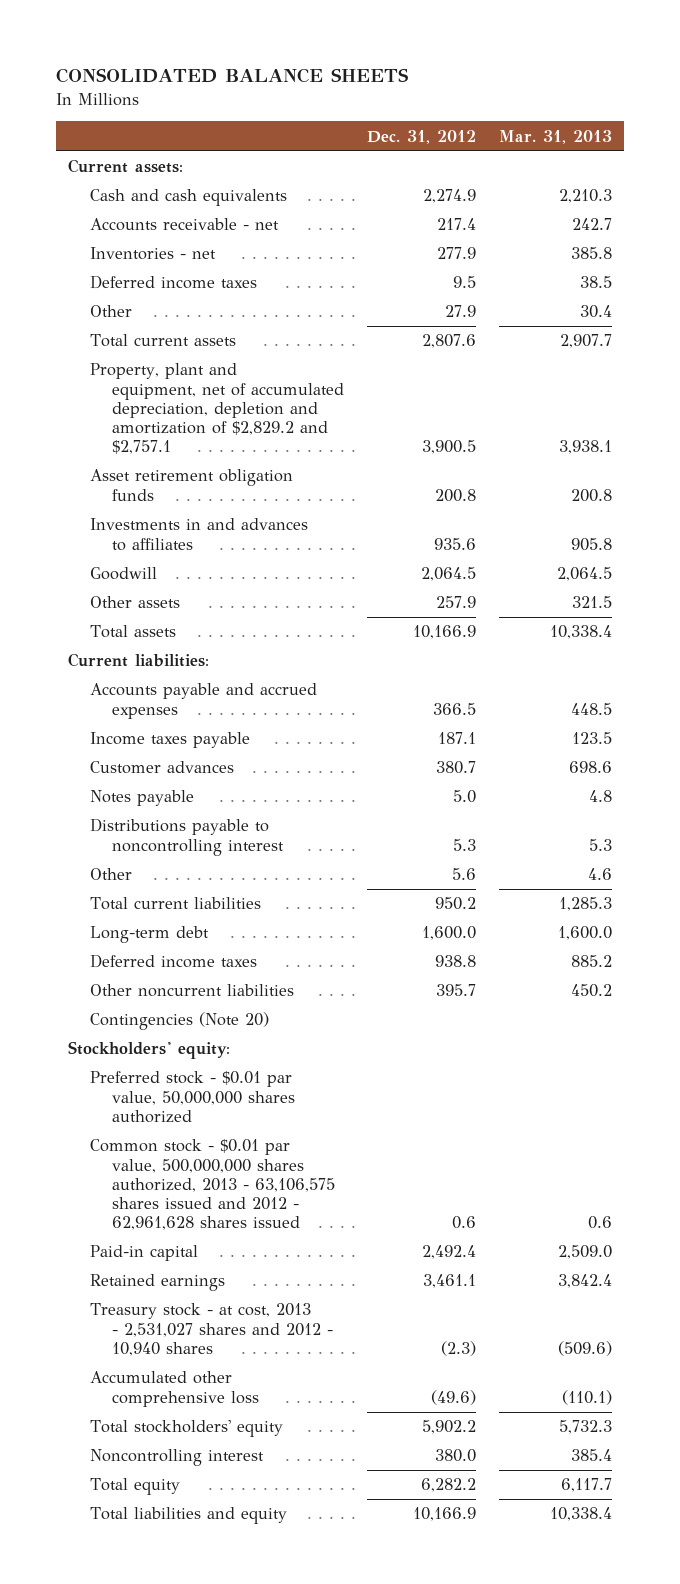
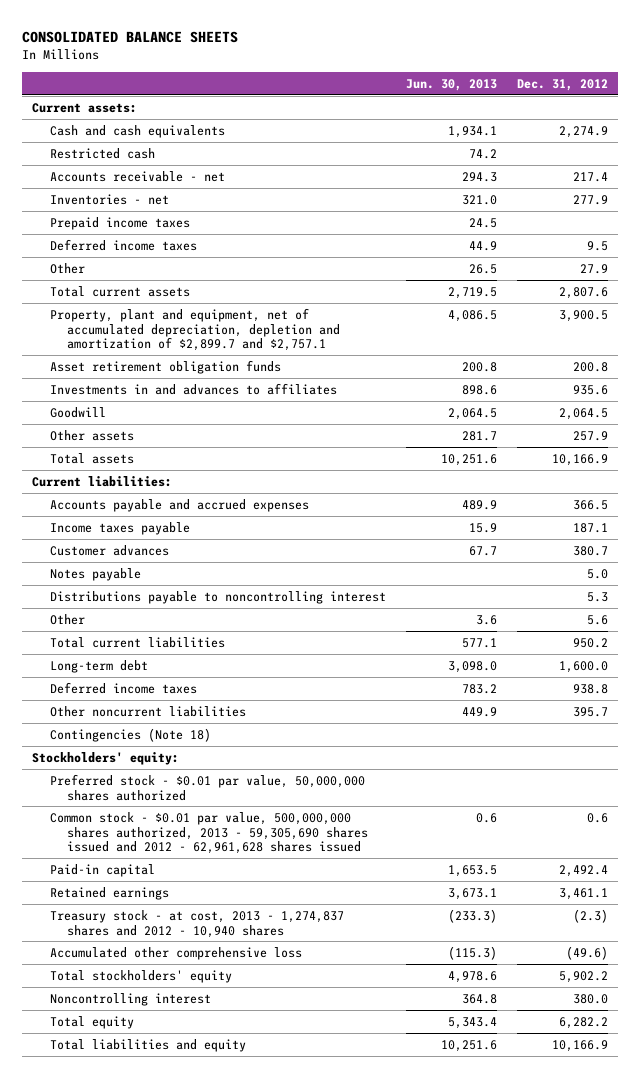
[499,129,613,144] Mar. 31, 2013 -> none
none -> [405,78,497,91] Jun. 30, 2013
none -> [49,147,155,159] Restricted cash
none -> [49,216,190,230] Prepaid income taxes
[89,363,345,455] Property, plant and equipment, net of accumulated depreciation, depletion and amortization of $2,829.2 and $2,757.1 -> [49,307,341,352] Property, plant and equipment, net of accumulated depreciation, depletion and amortization of $2,899.7 and $2,757.1
[89,1012,269,1031] Contingencies (Note 20) -> [49,727,211,742] Contingencies (Note 18)
[89,1139,336,1231] Common stock - $0.01 par value, 500,000,000 shares authorized, 2013 - 63,106,575 shares issued and 2012 - 62,961,628 shares issued -> [49,811,369,855] Common stock - $0.01 par value, 500,000,000 shares authorized, 2013 - 59,305,690 shares issued and 2012 - 62,961,628 shares issued
[89,1303,334,1356] Treasury stock - at cost, 2013 - 2,531,027 shares and 2012 - 10,940 shares -> [49,909,344,938] Treasury stock - at cost, 2013 - 1,274,837 shares and 2012 - 10,940 shares

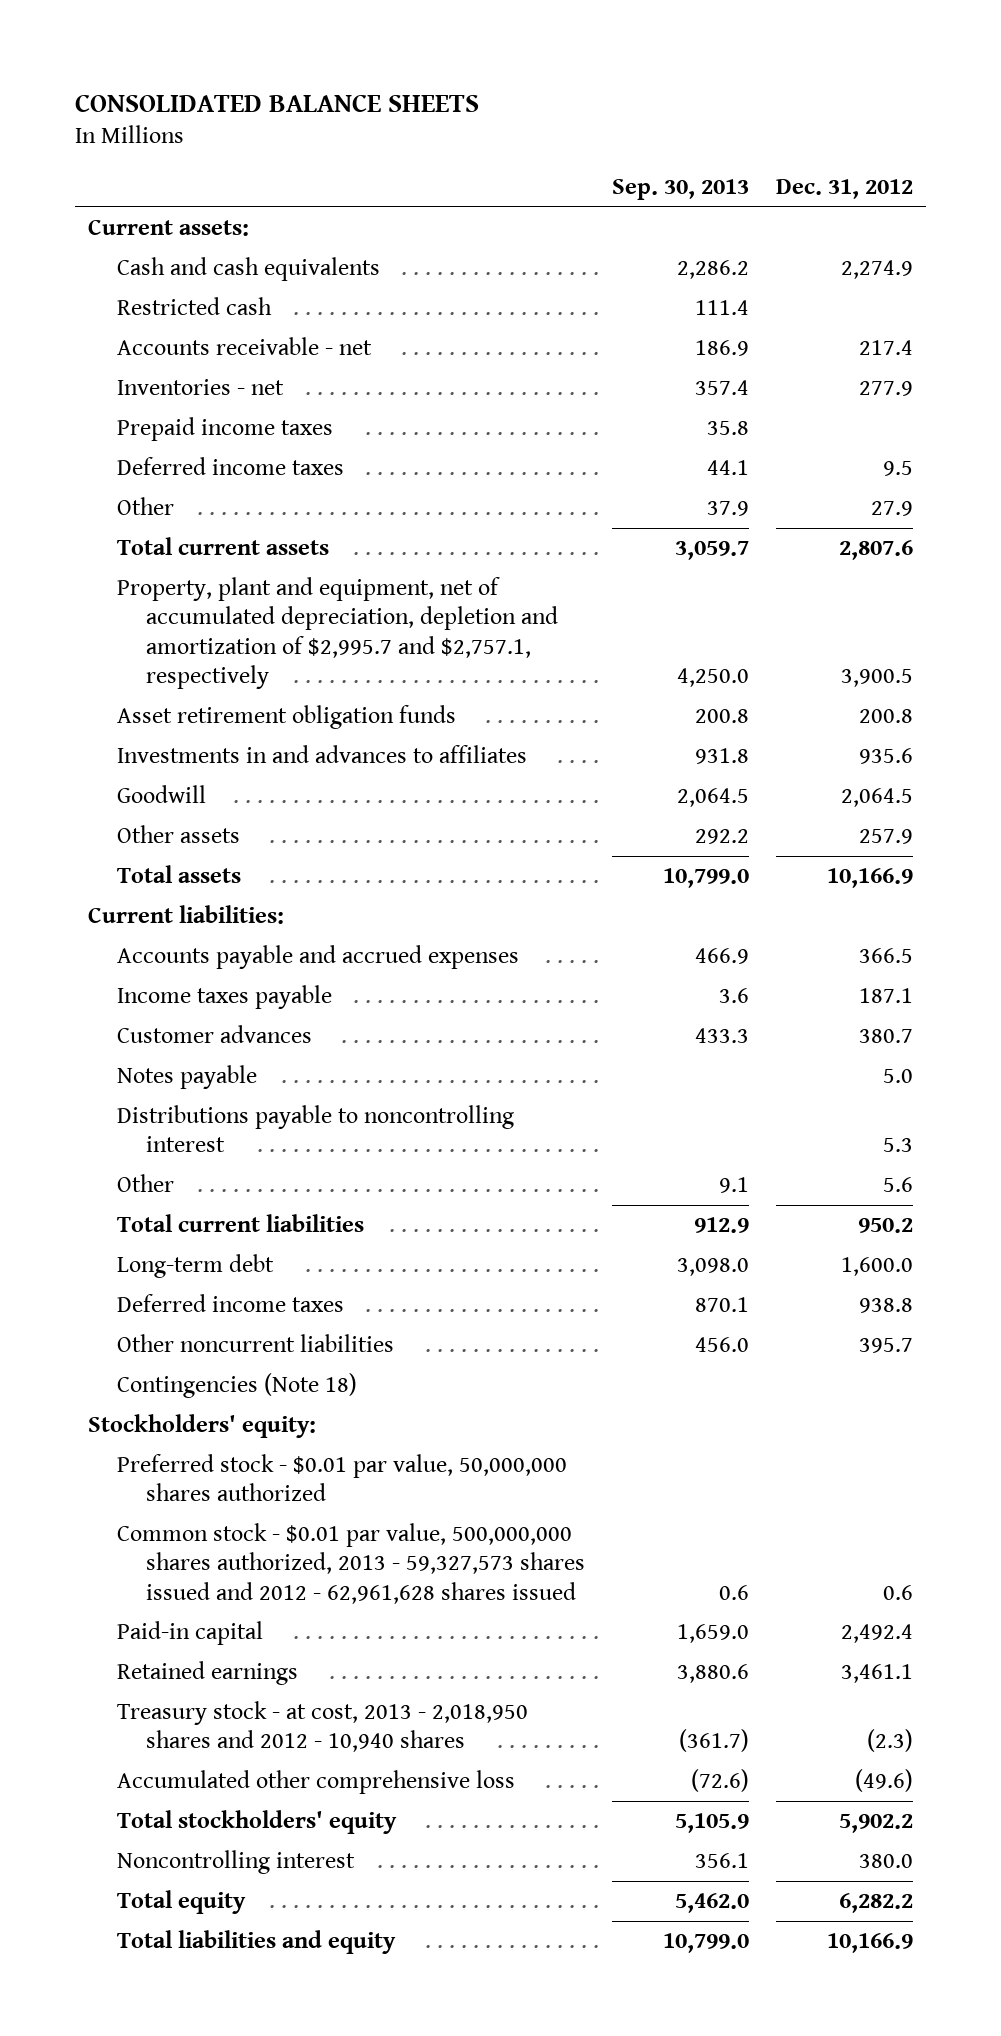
[405,78,497,91] Jun. 30, 2013 -> none
none -> [612,179,750,201] Sep. 30, 2013
[49,307,341,352] Property, plant and equipment, net of accumulated depreciation, depletion and amortization of $2,899.7 and $2,757.1 -> [117,577,559,689] Property, plant and equipment, net of accumulated depreciation, depletion and amortization of $2,995.7 and $2,757.1, respectively
[49,811,369,855] Common stock - $0.01 par value, 500,000,000 shares authorized, 2013 - 59,305,690 shares issued and 2012 - 62,961,628 shares issued -> [117,1523,586,1604] Common stock - $0.01 par value, 500,000,000 shares authorized, 2013 - 59,327,573 shares issued and 2012 - 62,961,628 shares issued
[49,909,344,938] Treasury stock - at cost, 2013 - 1,274,837 shares and 2012 - 10,940 shares -> [117,1701,529,1753] Treasury stock - at cost, 2013 - 2,018,950 shares and 2012 - 10,940 shares

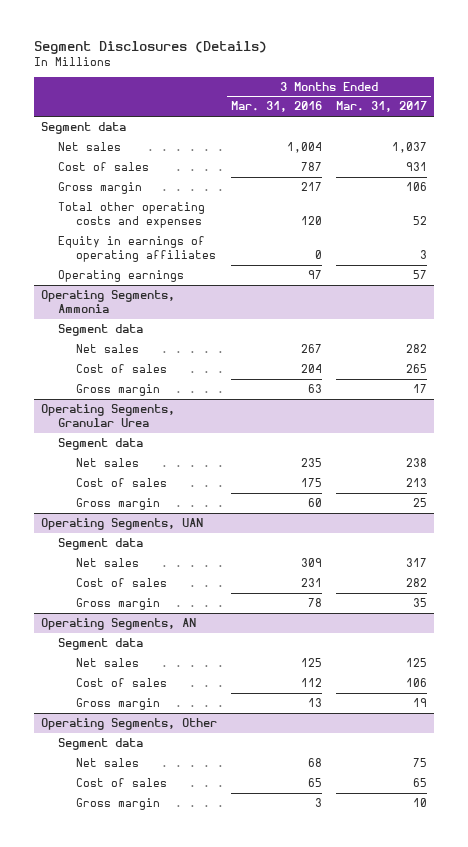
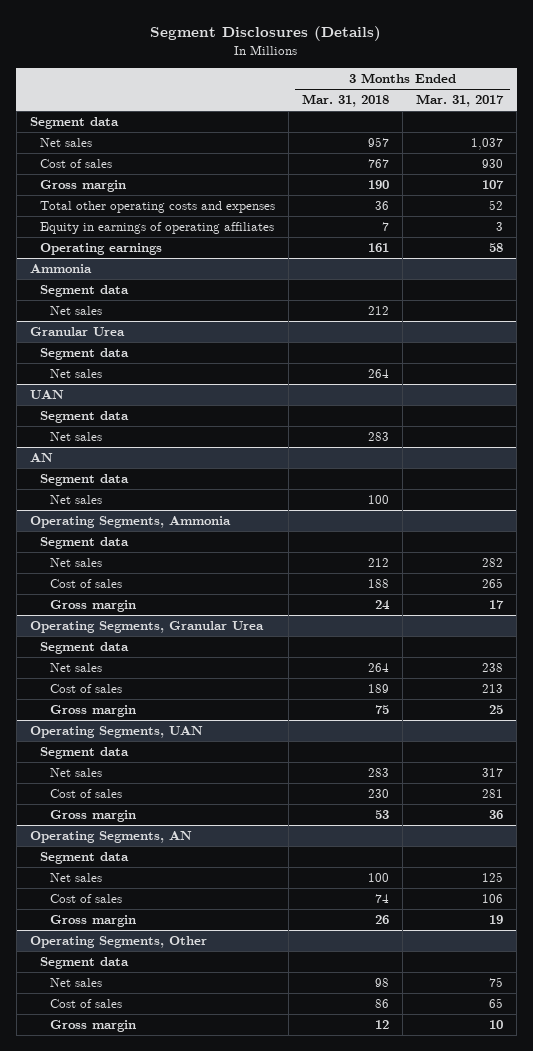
[230,101,322,113] Mar. 31, 2016 -> none
none -> [302,94,390,108] Mar. 31, 2018
[406,162,428,172] 931 -> [482,159,504,169] 930
[406,182,428,192] 106 -> [482,180,505,190] 107
[413,270,428,280] 57 -> [489,243,504,253] 58
none -> [29,264,92,274] Ammonia
none -> [40,285,130,298] Segment data
none -> [50,306,103,316] Net sales
none -> [29,327,125,337] Granular Urea
none -> [40,348,130,361] Segment data
none -> [50,369,103,379] Net sales
none -> [29,390,64,400] UAN
none -> [40,411,130,424] Segment data
none -> [50,432,103,442] Net sales
none -> [29,453,53,463] AN
none -> [40,474,130,487] Segment data
none -> [50,495,103,505] Net sales
[406,578,428,588] 282 -> [482,789,504,799] 281
[413,598,428,608] 35 -> [489,810,504,820] 36

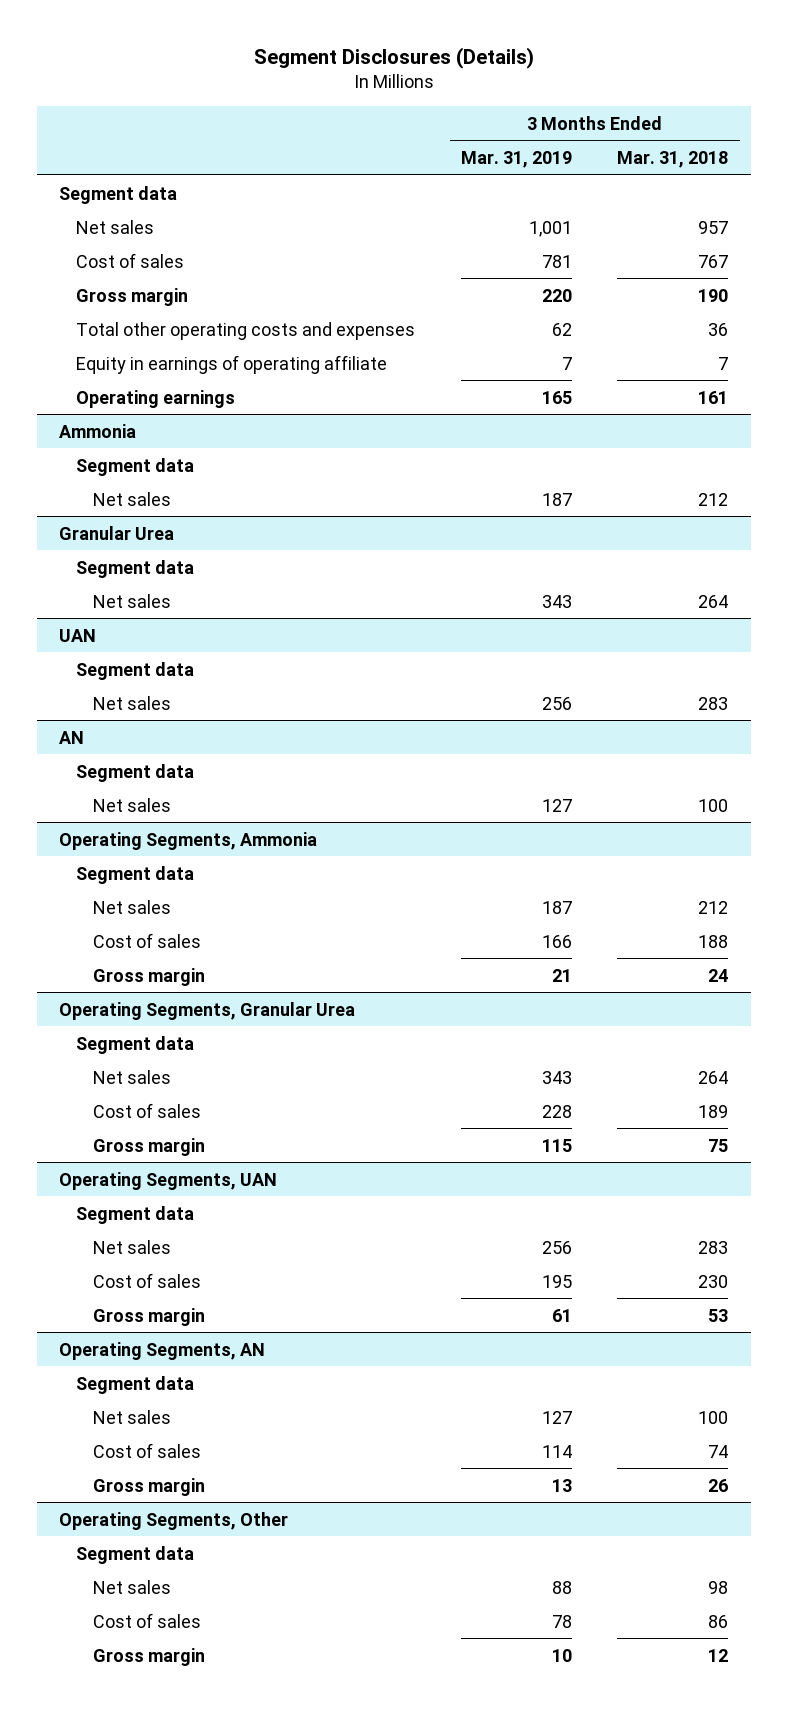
[416,94,505,108] Mar. 31, 2017 -> none
none -> [460,151,572,169] Mar. 31, 2019
[40,222,275,235] Equity in earnings of operating affiliates -> [76,354,388,374] Equity in earnings of operating affiliate

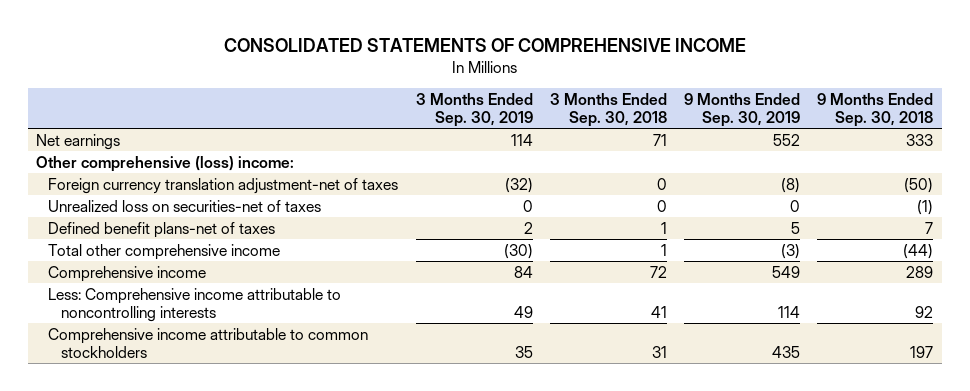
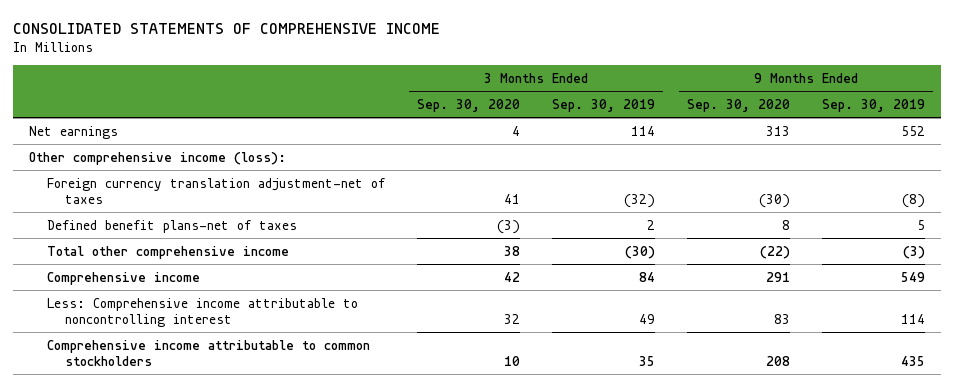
[549,93,667,128] 3 Months Ended Sep. 30, 2018 -> none
[817,93,934,128] 9 Months Ended Sep. 30, 2018 -> none
none -> [416,98,520,112] Sep. 30, 2020
none -> [687,98,791,112] Sep. 30, 2020
[36,155,295,172] Other comprehensive (loss) income: -> [28,151,286,165] Other comprehensive income (loss):
[48,199,322,212] Unrealized loss on securities-net of taxes -> none
[48,287,342,322] Less: Comprehensive income attributable to noncontrolling interests -> [46,297,358,328] Less: Comprehensive income attributable to noncontrolling interest

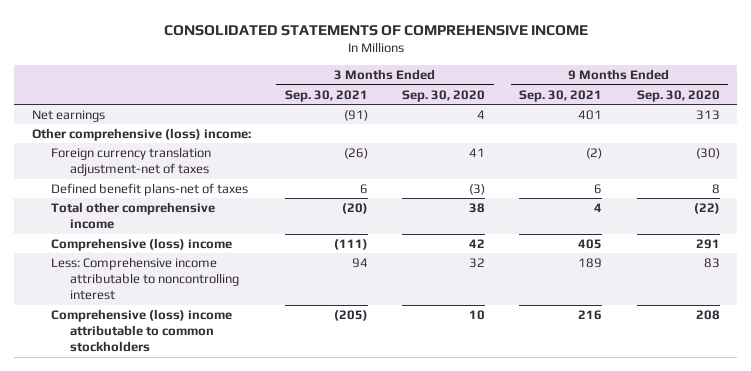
[551,98,655,112] Sep. 30, 2019 -> none
[822,98,926,112] Sep. 30, 2019 -> none
none -> [284,89,368,102] Sep. 30, 2021
none -> [519,89,603,102] Sep. 30, 2021
[28,151,286,165] Other comprehensive income (loss): -> [31,127,251,141] Other comprehensive (loss) income:
[46,271,200,285] Comprehensive income -> [50,237,232,251] Comprehensive (loss) income
[46,339,370,367] Comprehensive income attributable to common stockholders -> [50,308,232,353] Comprehensive (loss) income attributable to common stockholders

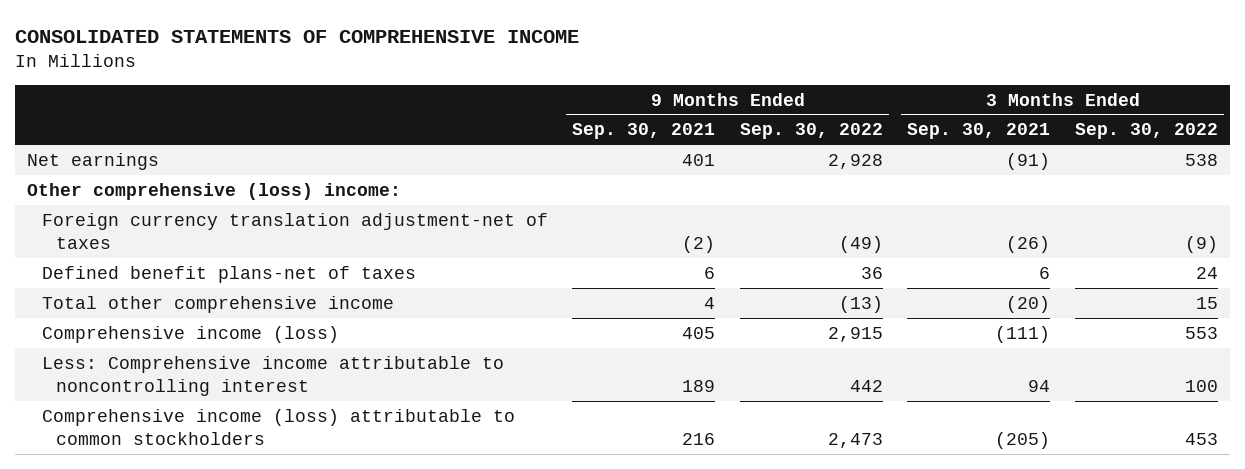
[402,89,486,102] Sep. 30, 2020 -> none
[636,89,720,102] Sep. 30, 2020 -> none
none -> [739,123,883,140] Sep. 30, 2022
none -> [1074,123,1218,140] Sep. 30, 2022
[50,237,232,251] Comprehensive (loss) income -> [41,325,339,343] Comprehensive income (loss)
[50,308,232,353] Comprehensive (loss) income attributable to common stockholders -> [41,408,515,445] Comprehensive income (loss) attributable to common stockholders

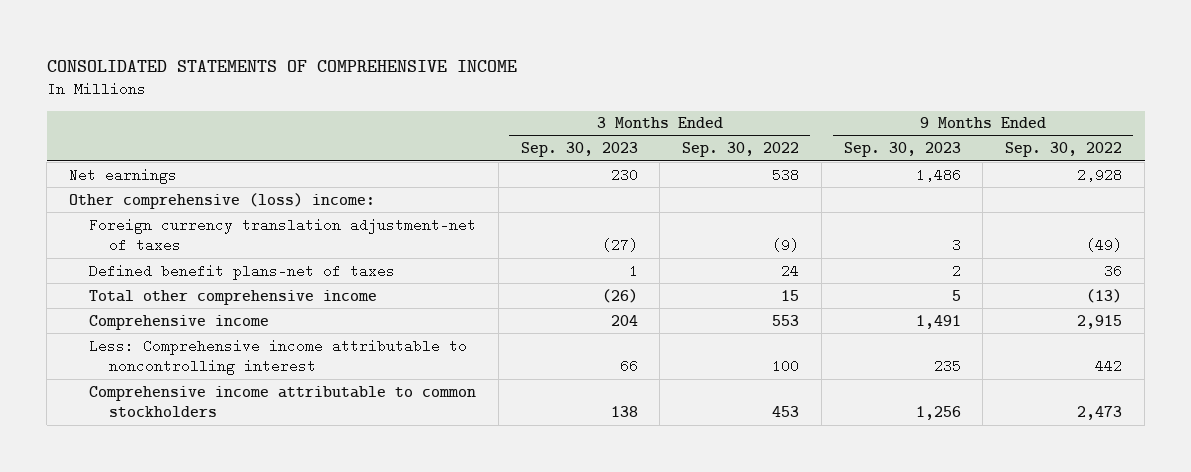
[572,123,716,140] Sep. 30, 2021 -> none
[907,123,1051,140] Sep. 30, 2021 -> none
none -> [520,142,638,158] Sep. 30, 2023
none -> [843,142,961,158] Sep. 30, 2023
[41,325,339,343] Comprehensive income (loss) -> [88,314,269,330] Comprehensive income
[41,408,515,445] Comprehensive income (loss) attributable to common stockholders -> [88,385,476,418] Comprehensive income attributable to common stockholders

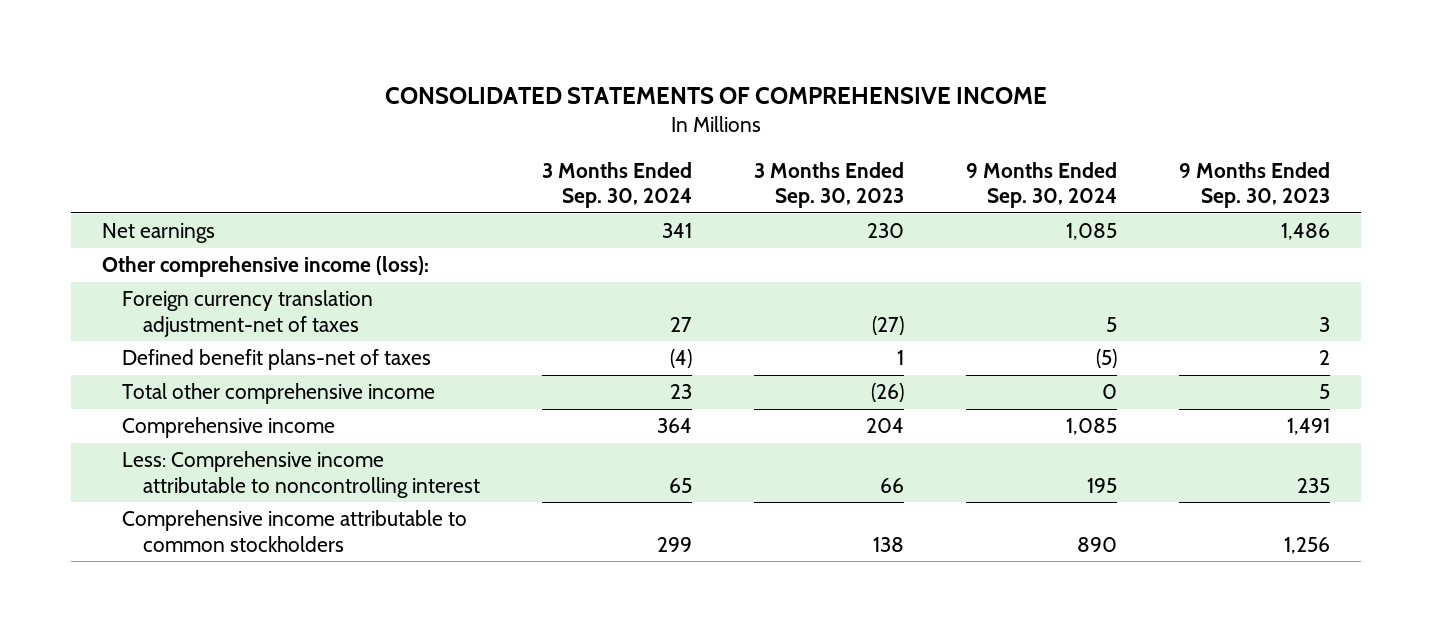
[682,142,800,158] Sep. 30, 2022 -> none
[1005,142,1123,158] Sep. 30, 2022 -> none
none -> [541,161,692,208] 3 Months Ended Sep. 30, 2024
none -> [965,161,1117,208] 9 Months Ended Sep. 30, 2024
[69,192,376,209] Other comprehensive (loss) income: -> [101,256,429,278] Other comprehensive income (loss):

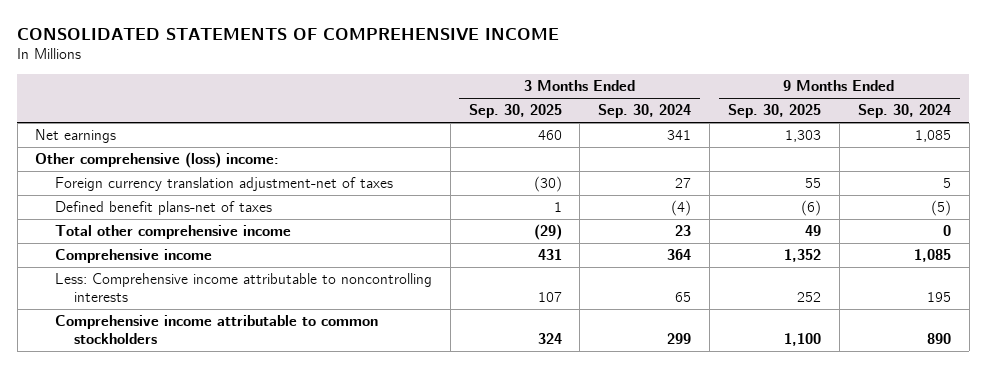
[753,161,904,208] 3 Months Ended Sep. 30, 2023 -> none
[1179,161,1331,208] 9 Months Ended Sep. 30, 2023 -> none
none -> [468,104,562,119] Sep. 30, 2025
none -> [727,104,821,119] Sep. 30, 2025
[101,256,429,278] Other comprehensive income (loss): -> [35,152,280,169] Other comprehensive (loss) income:
[122,451,480,498] Less: Comprehensive income attributable to noncontrolling interest -> [54,273,432,303] Less: Comprehensive income attributable to noncontrolling interests

